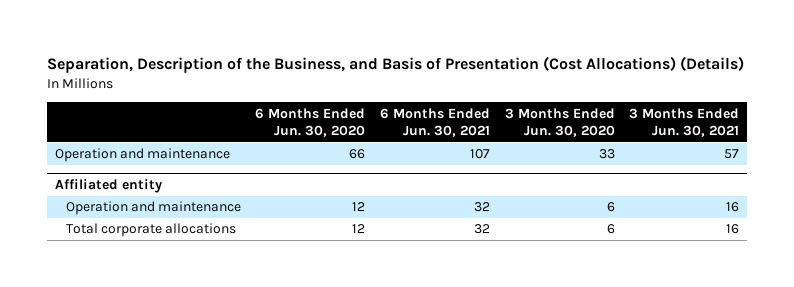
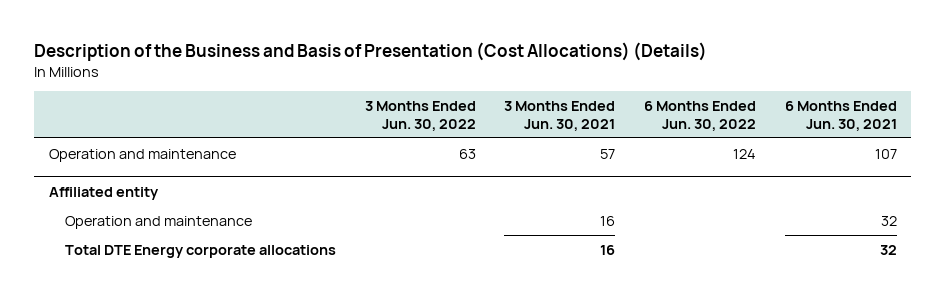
[47,56,745,74] Separation, Description of the Business, and Basis of Presentation (Cost Allocations) (Details) -> [34,41,708,61] Description of the Business and Basis of Presentation (Cost Allocations) (Details)
[255,107,366,138] 6 Months Ended Jun. 30, 2020 -> none
[504,107,615,138] 3 Months Ended Jun. 30, 2020 -> none
none -> [364,101,476,131] 3 Months Ended Jun. 30, 2022
none -> [644,101,757,131] 6 Months Ended Jun. 30, 2022
[65,223,236,238] Total corporate allocations -> [64,244,336,258] Total DTE Energy corporate allocations

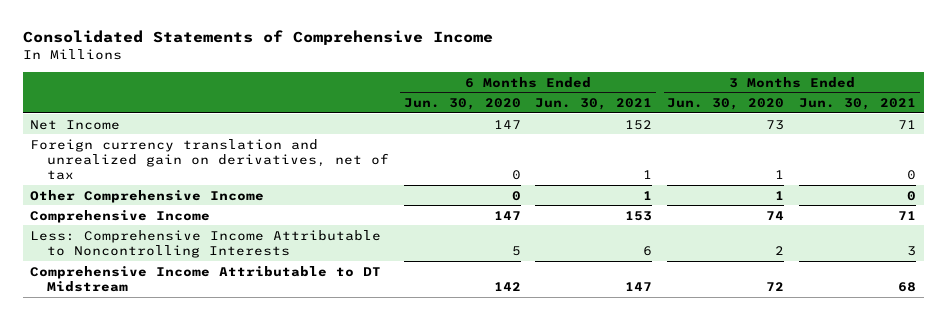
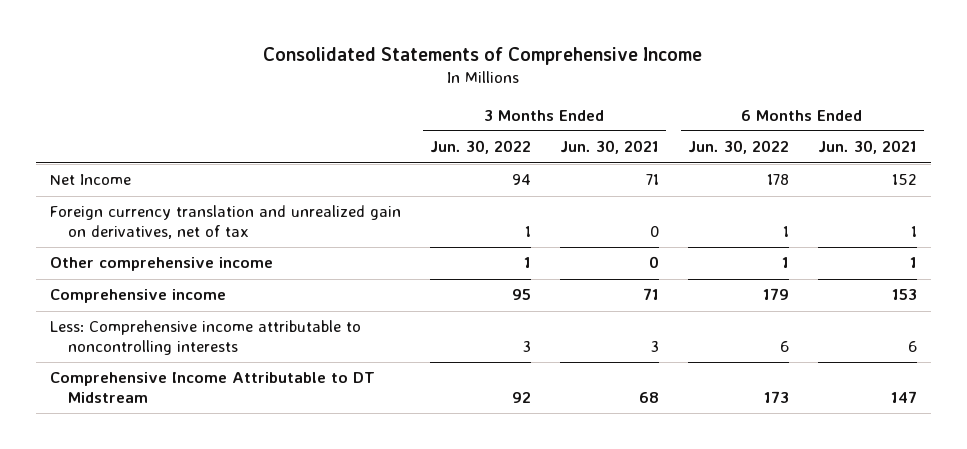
[403,98,521,111] Jun. 30, 2020 -> none
[667,98,785,111] Jun. 30, 2020 -> none
none -> [430,140,532,155] Jun. 30, 2022
none -> [687,140,789,155] Jun. 30, 2022
[30,189,265,203] Other Comprehensive Income -> [50,257,274,272] Other comprehensive income
[30,209,211,223] Comprehensive Income -> [50,289,227,304] Comprehensive income
[30,229,382,258] Less: Comprehensive Income Attributable to Noncontrolling Interests -> [50,320,362,355] Less: Comprehensive income attributable to noncontrolling interests

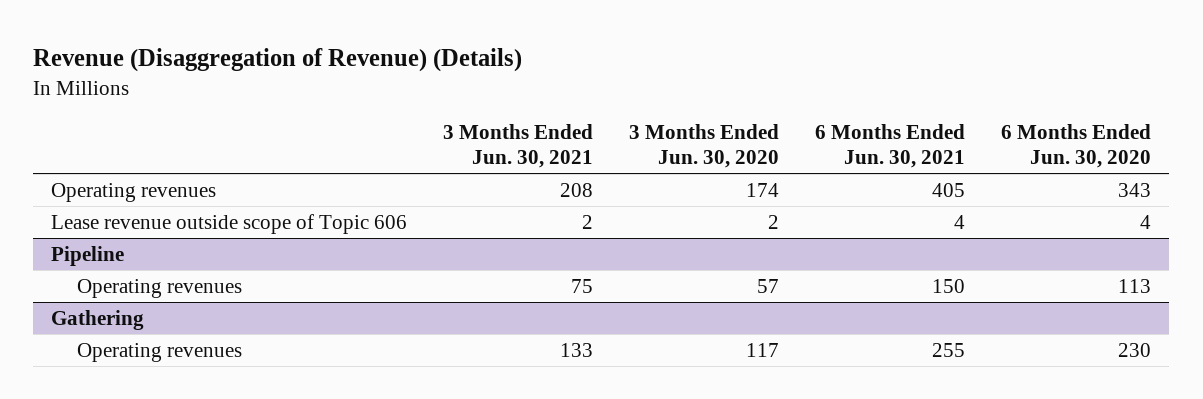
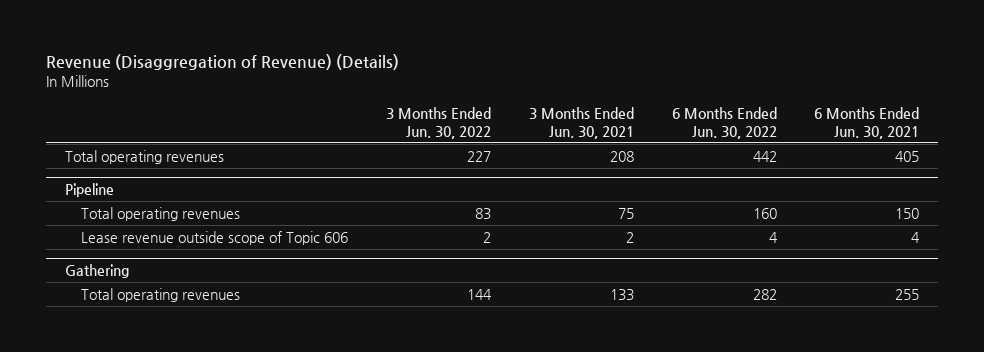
[629,123,780,169] 3 Months Ended Jun. 30, 2020 -> none
[1001,123,1152,169] 6 Months Ended Jun. 30, 2020 -> none
none -> [385,106,491,139] 3 Months Ended Jun. 30, 2022
none -> [671,106,777,139] 6 Months Ended Jun. 30, 2022
[51,213,408,234] Lease revenue outside scope of Topic 606 -> none
[51,182,217,202] Operating revenues -> [64,150,224,165] Total operating revenues
[76,278,242,298] Operating revenues -> [81,207,241,222] Total operating revenues
none -> [81,231,349,246] Lease revenue outside scope of Topic 606
[76,342,242,362] Operating revenues -> [81,288,241,303] Total operating revenues

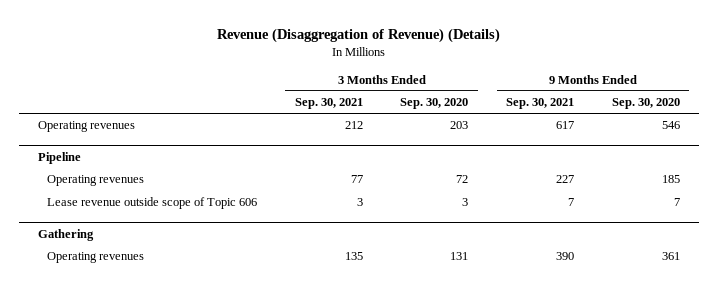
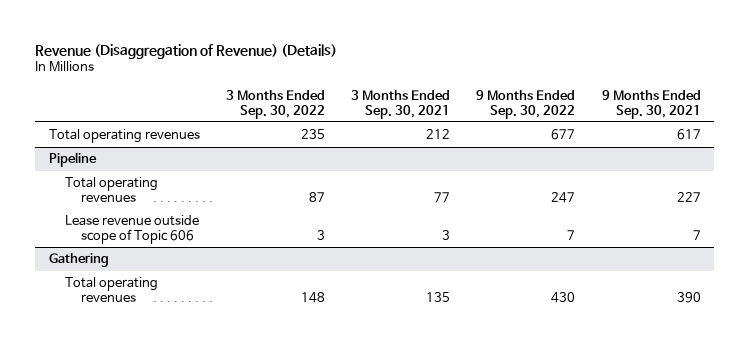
[400,98,469,110] Sep. 30, 2020 -> none
[611,98,680,110] Sep. 30, 2020 -> none
none -> [225,89,325,119] 3 Months Ended Sep. 30, 2022
none -> [476,89,576,119] 9 Months Ended Sep. 30, 2022
[37,121,135,133] Operating revenues -> [48,129,200,144] Total operating revenues
[47,175,145,187] Operating revenues -> [64,177,158,203] Total operating revenues
[47,252,145,264] Operating revenues -> [64,277,158,303] Total operating revenues

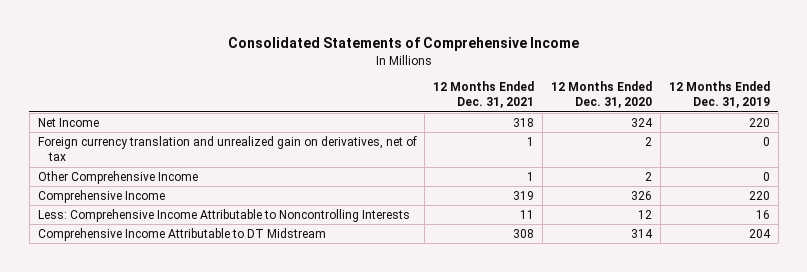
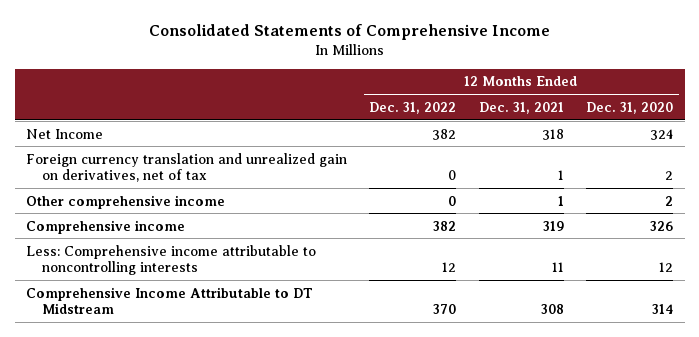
[668,80,770,109] 12 Months Ended Dec. 31, 2019 -> none
none -> [369,101,457,114] Dec. 31, 2022
[37,170,198,184] Other Comprehensive Income -> [26,194,226,209] Other comprehensive income
[37,189,165,203] Comprehensive Income -> [26,219,186,234] Comprehensive income
[37,208,410,222] Less: Comprehensive Income Attributable to Noncontrolling Interests -> [26,244,317,276] Less: Comprehensive income attributable to noncontrolling interests

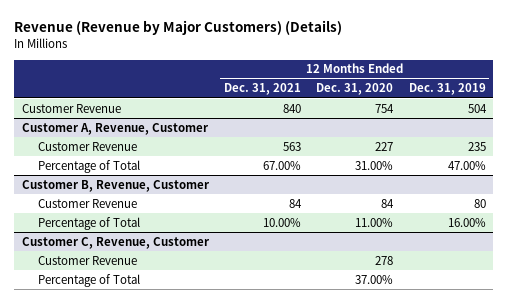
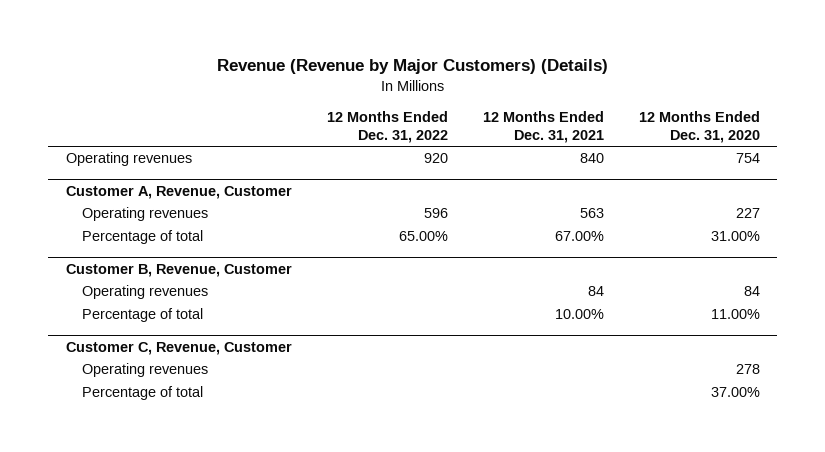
[408,83,486,96] Dec. 31, 2019 -> none
none -> [326,110,448,143] 12 Months Ended Dec. 31, 2022
[21,103,121,113] Customer Revenue -> [65,152,192,167] Operating revenues
[38,141,138,151] Customer Revenue -> [82,207,209,222] Operating revenues
[38,159,141,173] Percentage of Total -> [82,230,204,245] Percentage of total
[38,198,138,208] Customer Revenue -> [82,285,209,300] Operating revenues
[38,216,141,230] Percentage of Total -> [82,308,204,323] Percentage of total
[38,255,138,265] Customer Revenue -> [82,363,209,378] Operating revenues
[38,273,141,287] Percentage of Total -> [82,386,204,401] Percentage of total

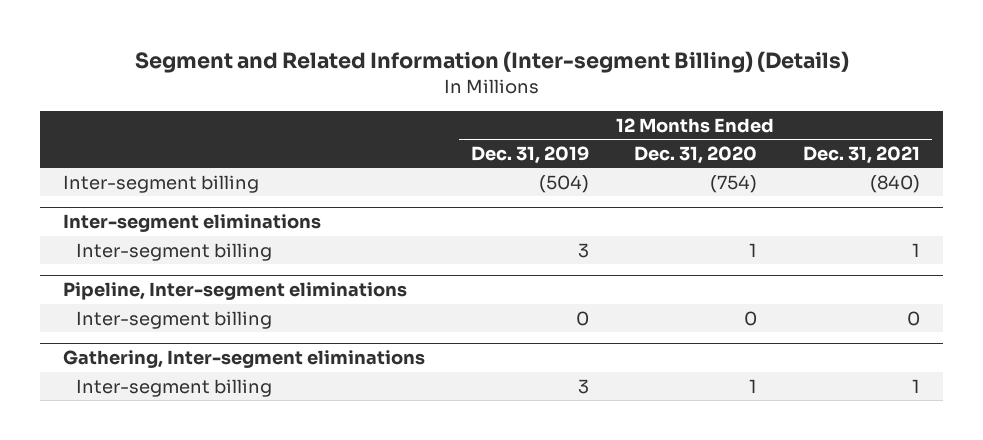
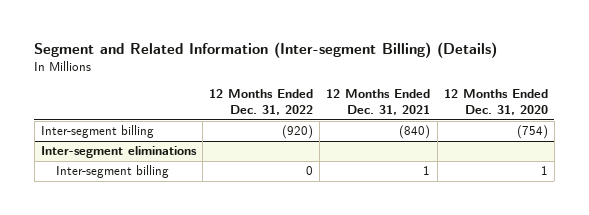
[470,145,589,164] Dec. 31, 2019 -> none
none -> [209,88,314,116] 12 Months Ended Dec. 31, 2022
[62,282,407,301] Pipeline, Inter-segment eliminations -> none
[76,310,273,329] Inter-segment billing -> none
[62,350,425,369] Gathering, Inter-segment eliminations -> none
[76,378,273,397] Inter-segment billing -> none

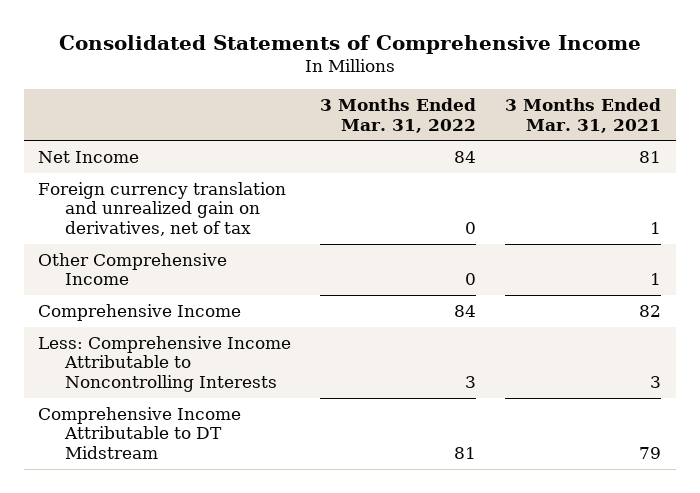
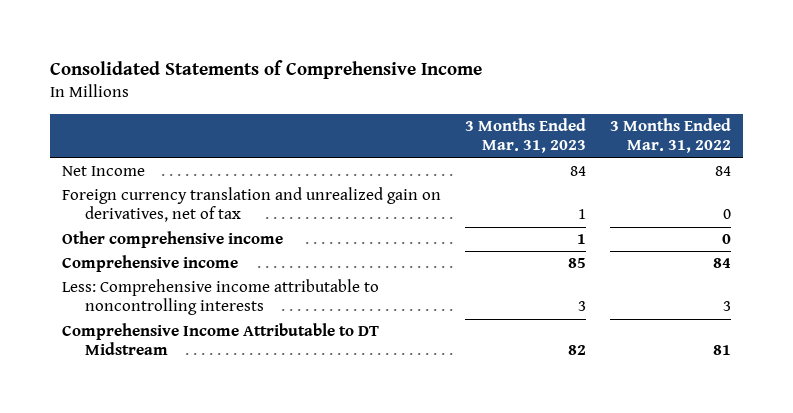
[505,98,662,133] 3 Months Ended Mar. 31, 2021 -> none
none -> [464,118,586,154] 3 Months Ended Mar. 31, 2023
[38,253,228,286] Other Comprehensive Income -> [61,231,283,249] Other comprehensive income
[38,304,242,322] Comprehensive Income -> [61,255,238,273] Comprehensive income
[38,336,292,392] Less: Comprehensive Income Attributable to Noncontrolling Interests -> [61,279,379,316] Less: Comprehensive income attributable to noncontrolling interests

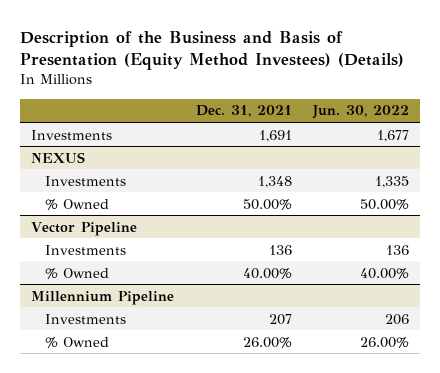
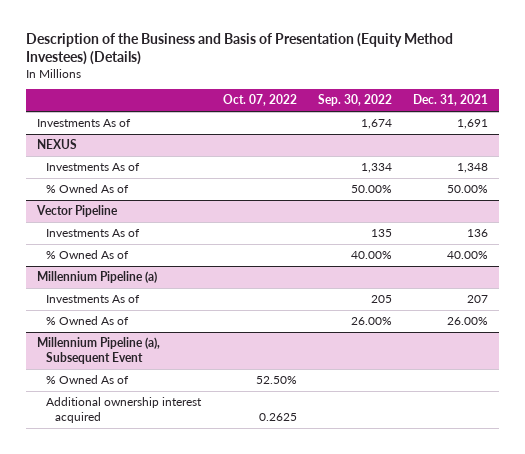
[311,105,409,120] Jun. 30, 2022 -> none
none -> [222,94,297,107] Oct. 07, 2022
none -> [317,94,392,107] Sep. 30, 2022
[31,129,113,140] Investments -> [36,119,131,128] Investments As of
[44,175,126,186] Investments -> [46,163,141,172] Investments As of
[44,198,109,210] % Owned -> [46,184,130,194] % Owned As of
[44,244,126,255] Investments -> [46,229,141,238] Investments As of
[44,267,109,279] % Owned -> [46,250,130,260] % Owned As of
[31,290,175,305] Millennium Pipeline -> [36,271,157,284] Millennium Pipeline (a)
[44,313,126,324] Investments -> [46,295,141,304] Investments As of
[44,336,109,348] % Owned -> [46,316,130,326] % Owned As of
none -> [36,337,160,364] Millennium Pipeline (a), Subsequent Event
none -> [46,375,130,385] % Owned As of
none -> [46,397,203,423] Additional ownership interest acquired

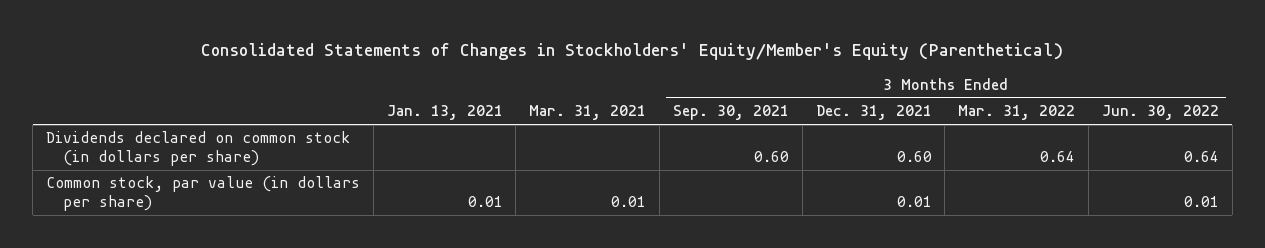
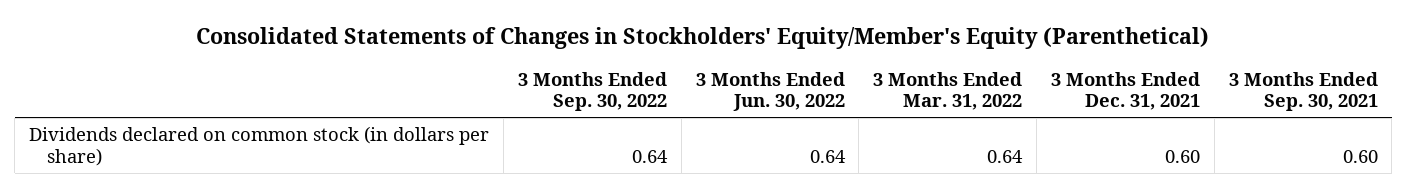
[386,105,503,121] Jan. 13, 2021 -> none
[529,105,647,121] Mar. 31, 2021 -> none
none -> [517,71,667,112] 3 Months Ended Sep. 30, 2022
[45,176,360,212] Common stock, par value (in dollars per share) -> none

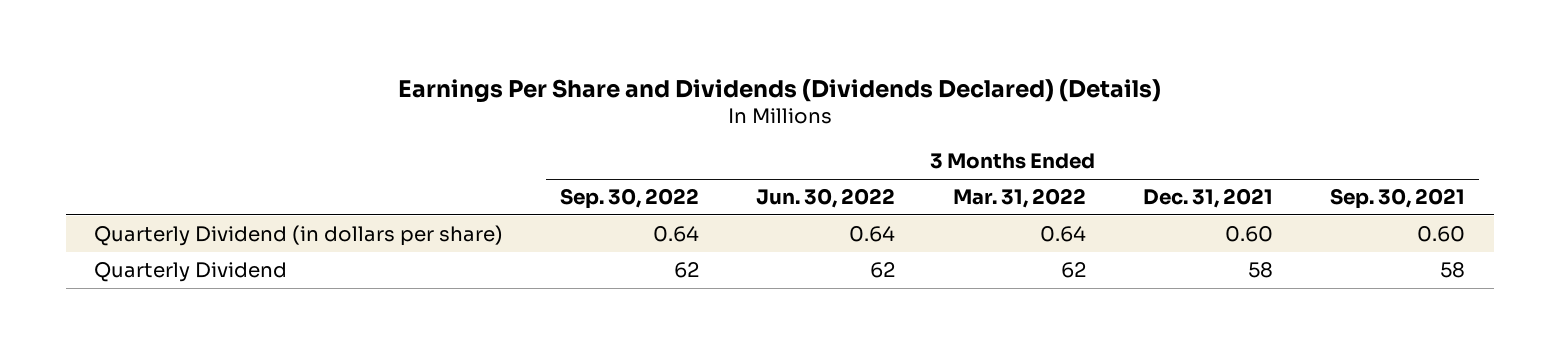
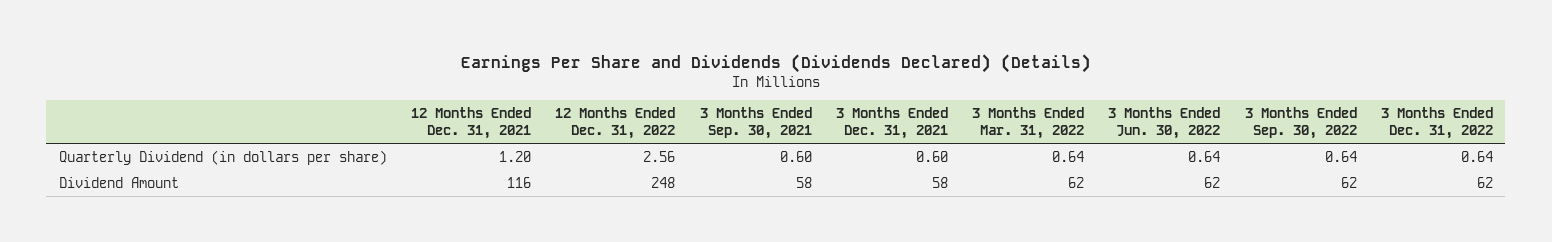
none -> [410,107,531,140] 12 Months Ended Dec. 31, 2021
none -> [555,107,676,140] 12 Months Ended Dec. 31, 2022
none -> [1381,107,1494,140] 3 Months Ended Dec. 31, 2022
[94,262,288,283] Quarterly Dividend -> [58,177,179,189] Dividend Amount

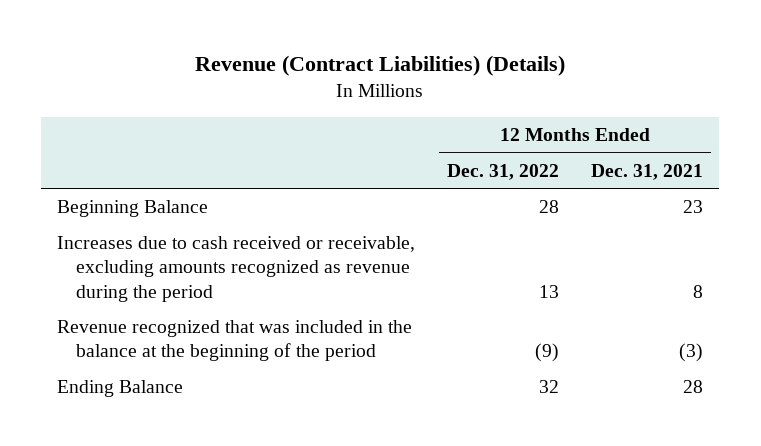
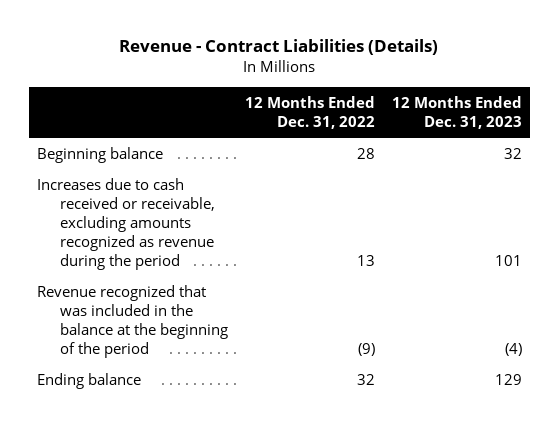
[195,55,566,77] Revenue (Contract Liabilities) (Details) -> [119,38,439,55] Revenue - Contract Liabilities (Details)
[591,163,704,180] Dec. 31, 2021 -> none
none -> [391,95,522,129] 12 Months Ended Dec. 31, 2023
[57,200,209,218] Beginning Balance -> [37,146,164,163] Beginning balance
[57,380,184,398] Ending Balance -> [37,372,142,389] Ending balance

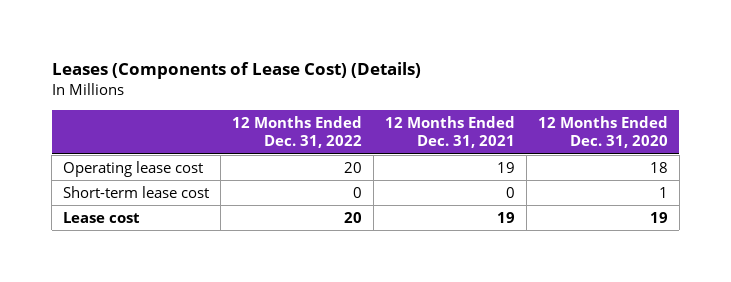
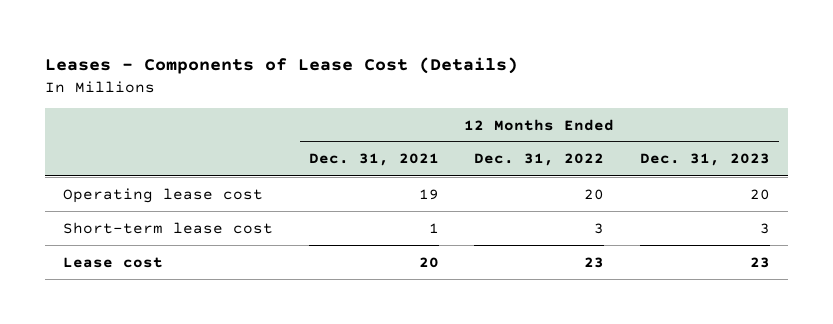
[51,62,421,80] Leases (Components of Lease Cost) (Details) -> [44,57,518,75] Leases - Components of Lease Cost (Details)
[537,116,668,149] 12 Months Ended Dec. 31, 2020 -> none
none -> [640,153,771,167] Dec. 31, 2023
[353,187,363,199] 0 -> [594,222,605,234] 3
[506,187,516,199] 0 -> [428,222,439,233] 1
[344,212,363,224] 20 -> [584,256,605,268] 23
[497,212,516,224] 19 -> [418,256,439,268] 20

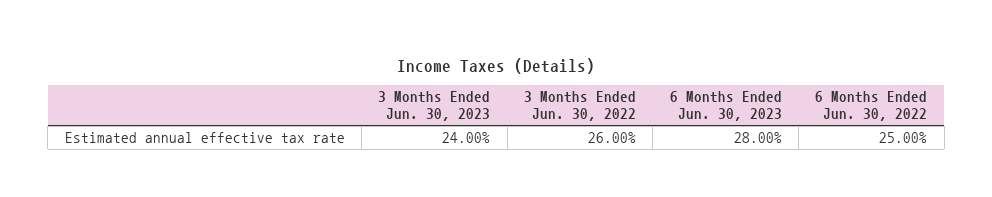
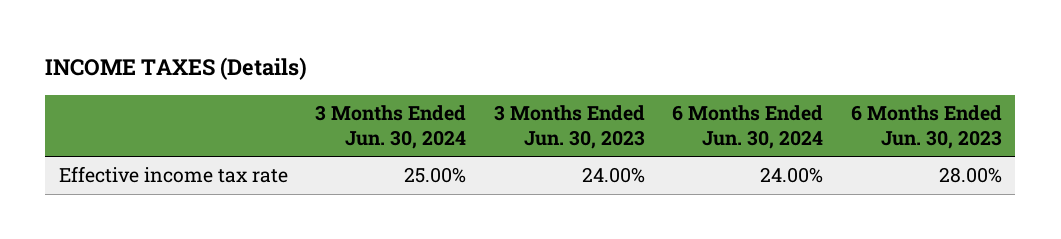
[396,57,595,74] Income Taxes (Details) -> [45,57,308,81] INCOME TAXES (Details)
[523,91,636,122] 3 Months Ended Jun. 30, 2022 -> none
[815,91,928,122] 6 Months Ended Jun. 30, 2022 -> none
none -> [315,105,467,149] 3 Months Ended Jun. 30, 2024
none -> [672,105,824,149] 6 Months Ended Jun. 30, 2024
[64,132,345,144] Estimated annual effective tax rate -> [58,166,288,184] Effective income tax rate

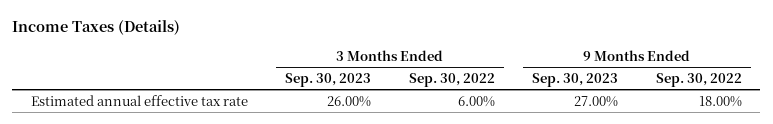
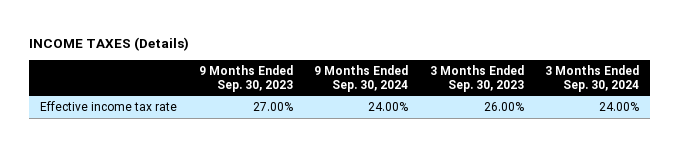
[12,20,181,36] Income Taxes (Details) -> [29,36,190,51] INCOME TAXES (Details)
[408,72,495,87] Sep. 30, 2022 -> none
[655,72,742,87] Sep. 30, 2022 -> none
none -> [314,64,409,92] 9 Months Ended Sep. 30, 2024
none -> [545,64,640,92] 3 Months Ended Sep. 30, 2024
[30,94,248,106] Estimated annual effective tax rate -> [40,101,178,112] Effective income tax rate

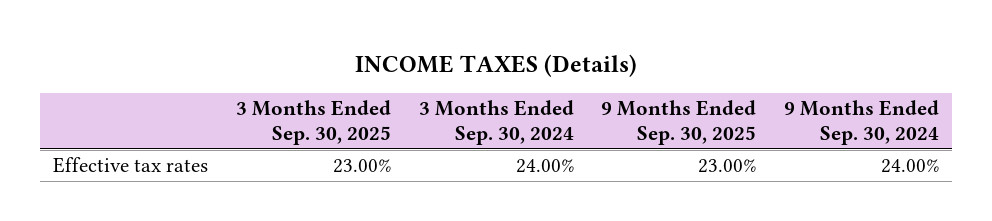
[198,64,293,92] 9 Months Ended Sep. 30, 2023 -> none
[429,64,524,92] 3 Months Ended Sep. 30, 2023 -> none
none -> [235,99,391,146] 3 Months Ended Sep. 30, 2025
none -> [601,99,757,146] 9 Months Ended Sep. 30, 2025
[40,101,178,112] Effective income tax rate -> [53,157,209,174] Effective tax rates

